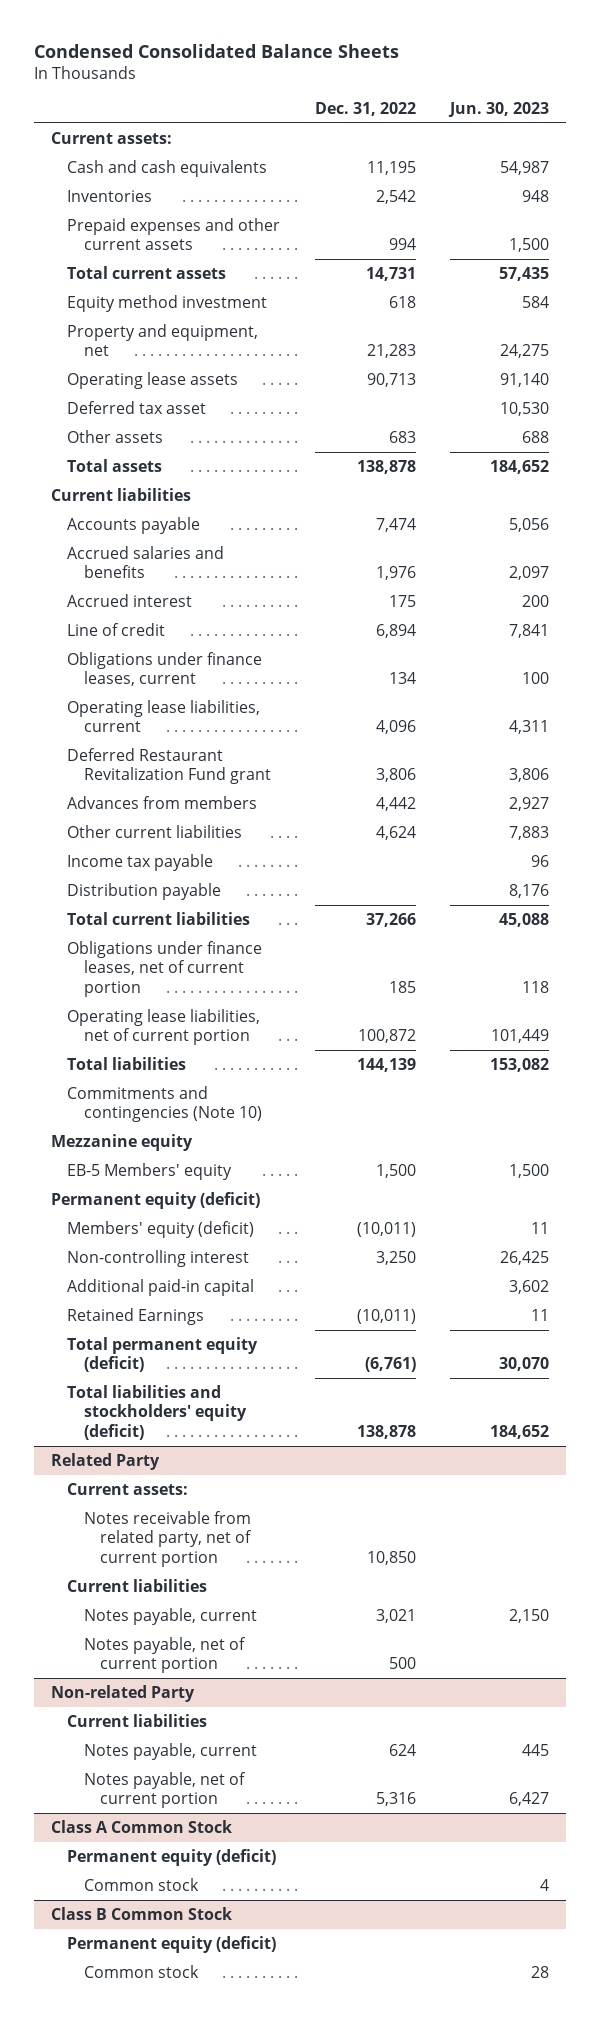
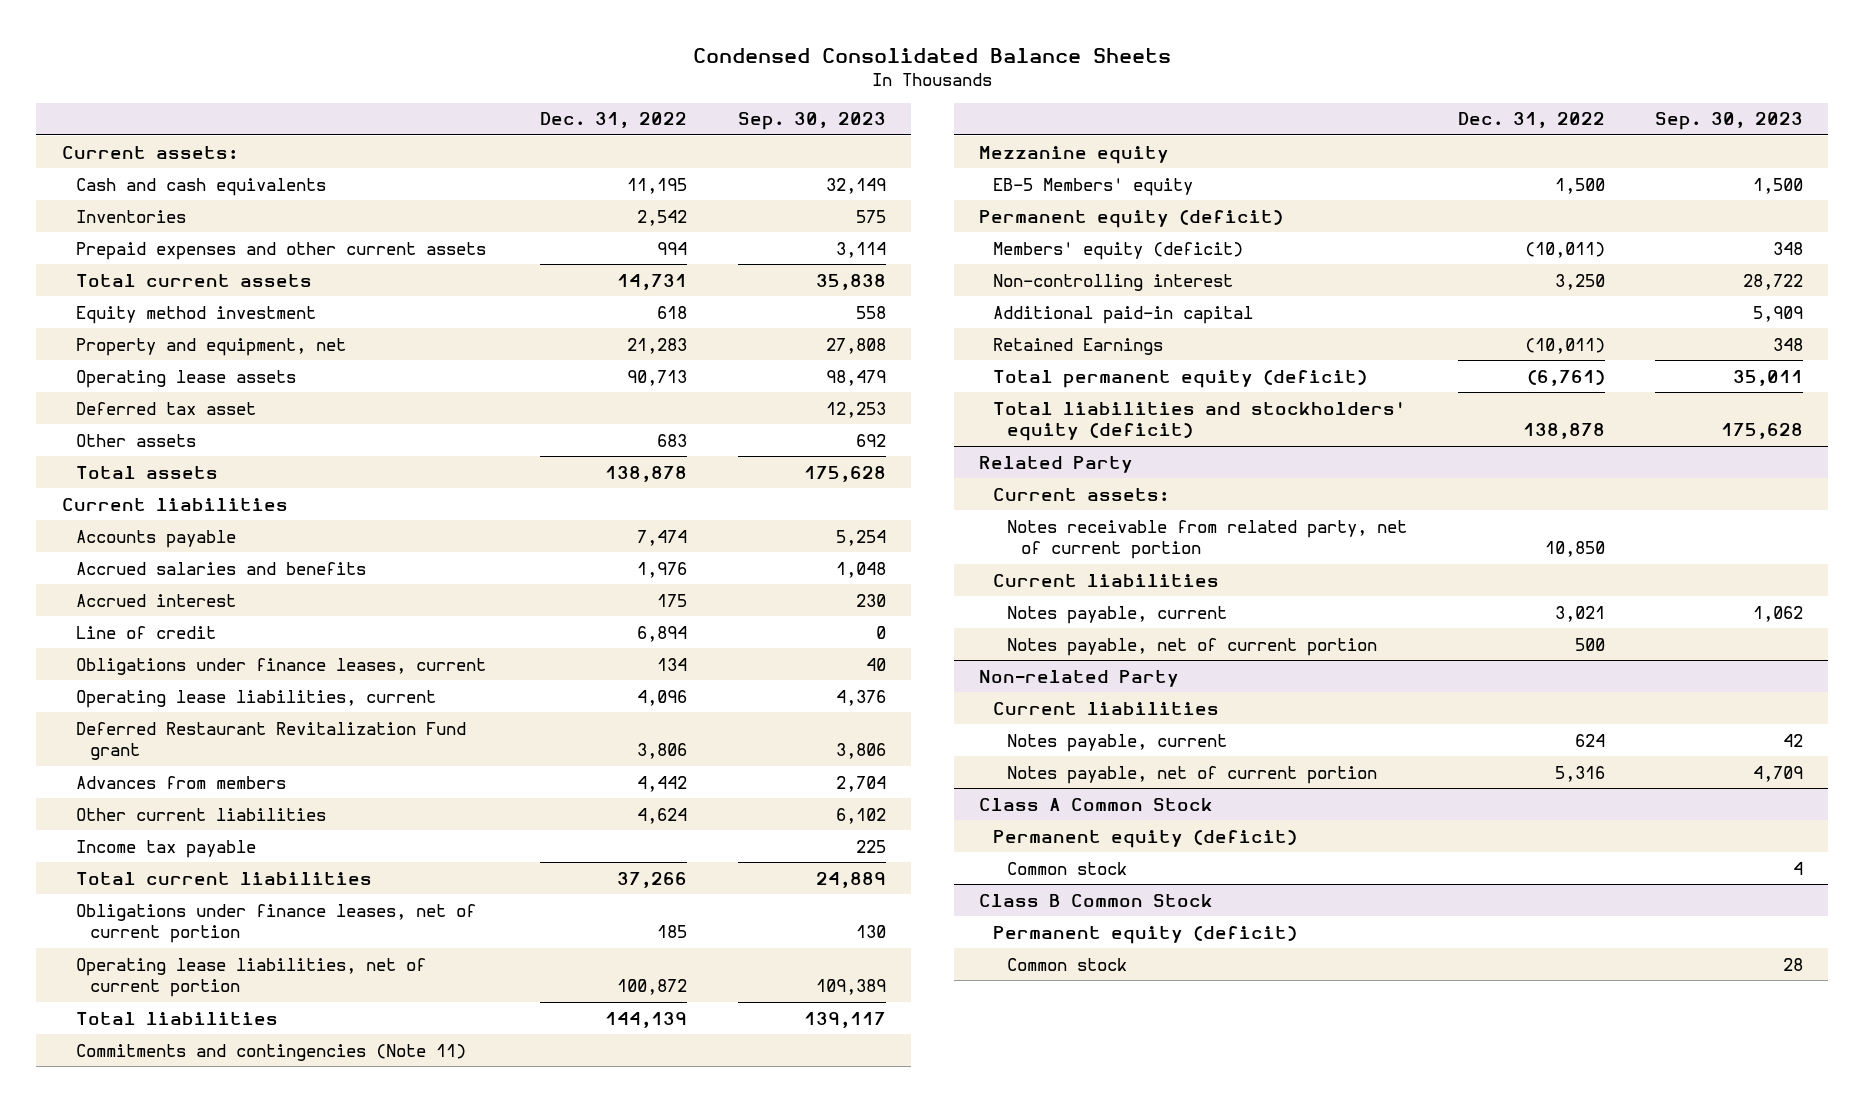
[448,101,550,117] Jun. 30, 2023 -> none
none -> [738,112,887,131] Sep. 30, 2023
[67,882,222,900] Distribution payable -> none
[67,1085,262,1123] Commitments and contingencies (Note 10) -> [75,1043,466,1061] Commitments and contingencies (Note 11)

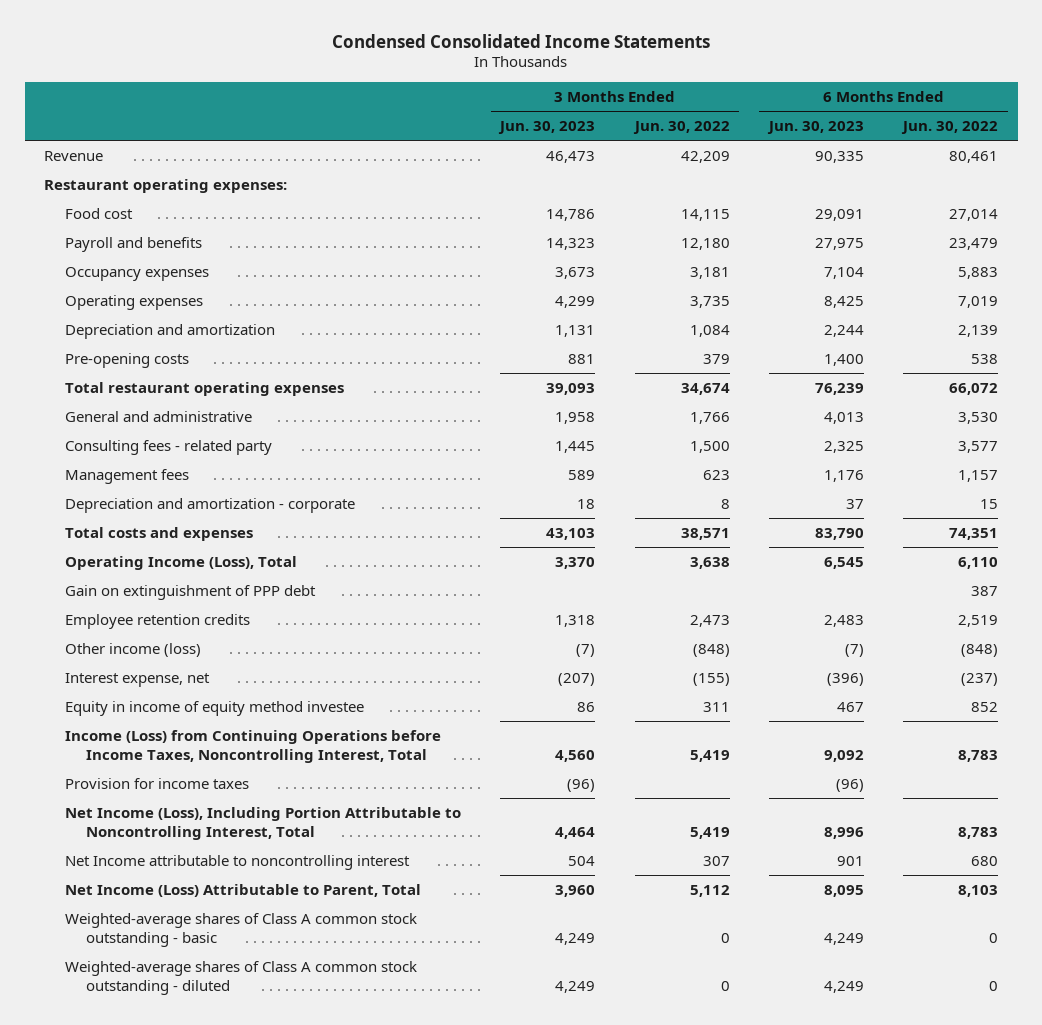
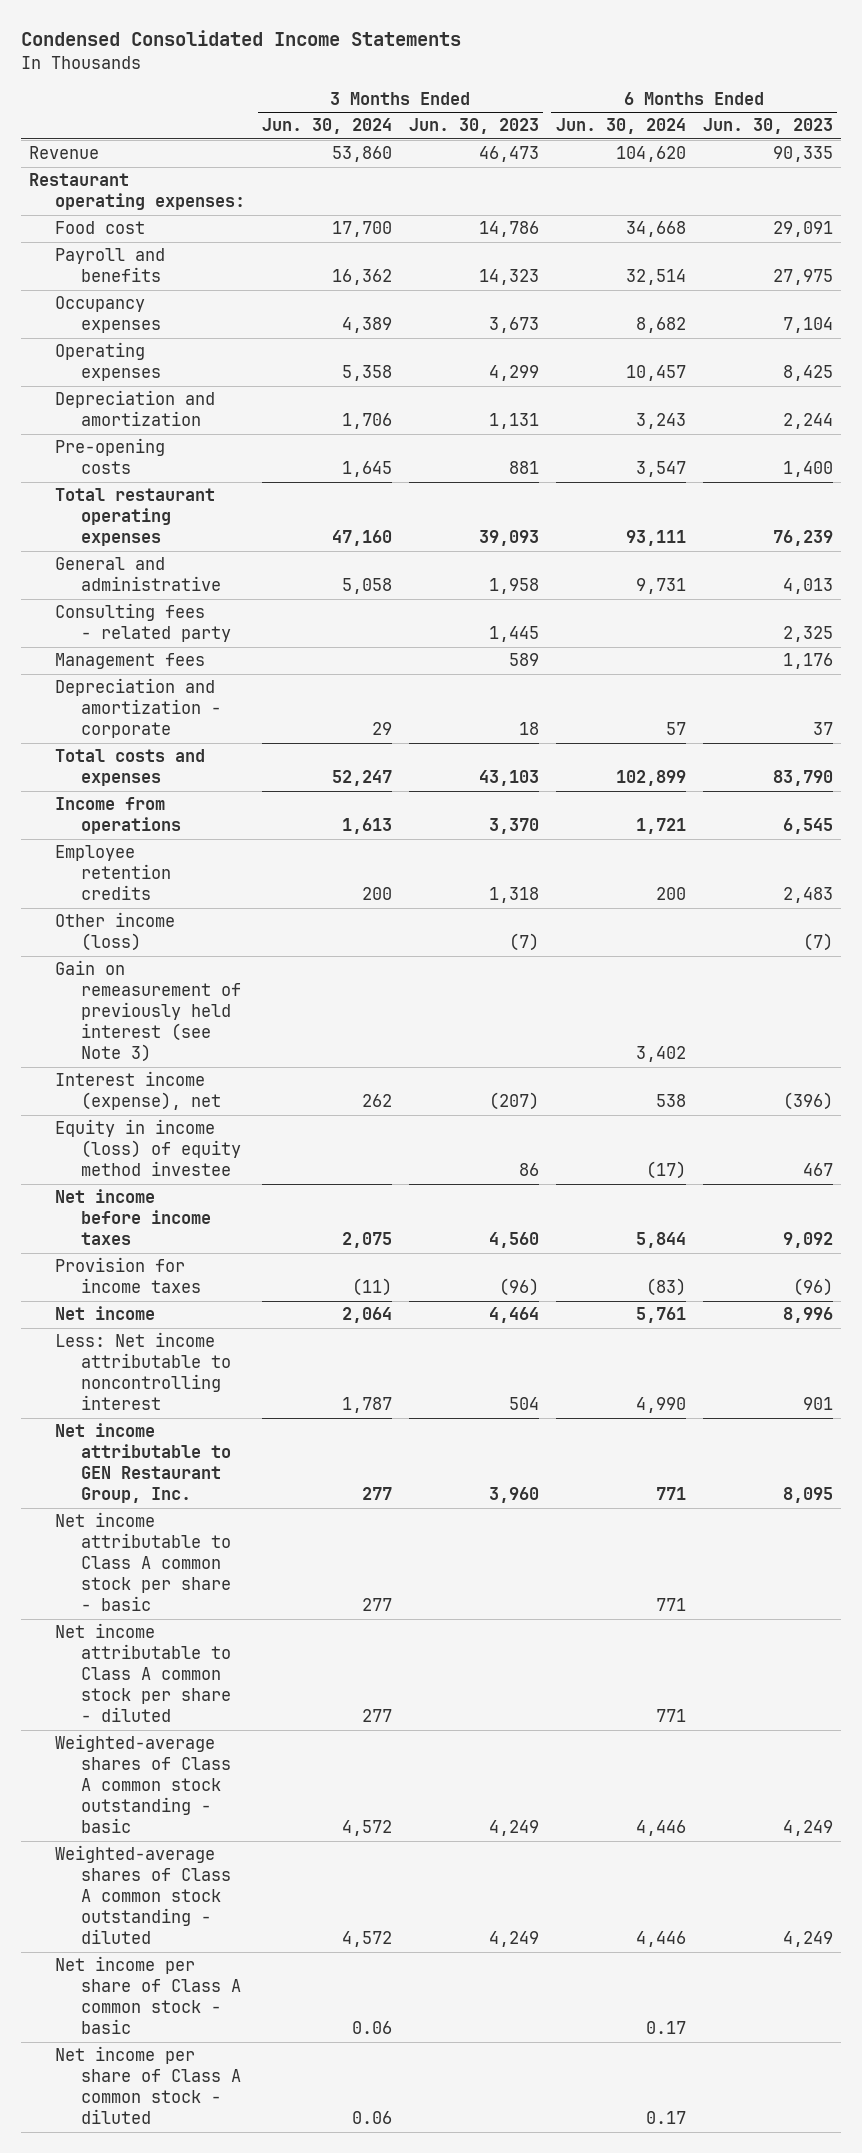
[632,121,730,135] Jun. 30, 2022 -> none
[901,121,999,135] Jun. 30, 2022 -> none
none -> [262,118,393,135] Jun. 30, 2024
none -> [555,118,686,135] Jun. 30, 2024
[65,584,317,600] Gain on extinguishment of PPP debt -> none
[65,555,298,570] Operating Income (Loss), Total -> [55,797,182,835] Income from operations
none -> [55,960,242,1063] Gain on remeasurement of previously held interest (see Note 3)
[65,672,211,687] Interest expense, net -> [55,1071,222,1111] Interest income (expense), net
[65,700,365,716] Equity in income of equity method investee -> [55,1119,242,1177] Equity in income (loss) of equity method investee
[65,729,442,763] Income (Loss) from Continuing Operations before Income Taxes, Noncontrolling Interest, Total -> [55,1189,212,1246] Net income before income taxes
[65,806,462,840] Net Income (Loss), Including Portion Attributable to Noncontrolling Interest, Total -> [55,1306,156,1321] Net income
[65,854,411,870] Net Income attributable to noncontrolling interest -> [55,1332,232,1411] Less: Net income attributable to noncontrolling interest
[65,883,422,897] Net Income (Loss) Attributable to Parent, Total -> [55,1423,232,1504] Net income attributable to GEN Restaurant Group, Inc.
none -> [55,1512,232,1612] Net income attributable to Class A common stock per share - basic
none -> [55,1623,232,1723] Net income attributable to Class A common stock per share - diluted
none -> [55,1956,242,2035] Net income per share of Class A common stock - basic
none -> [55,2046,242,2125] Net income per share of Class A common stock - diluted

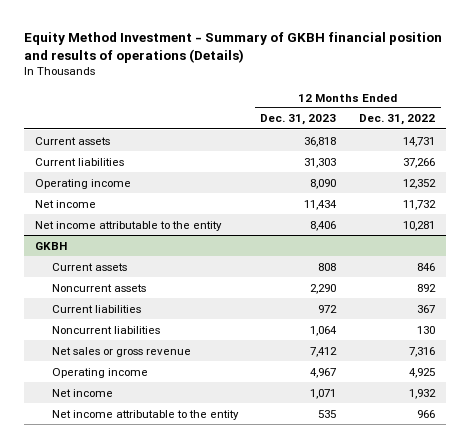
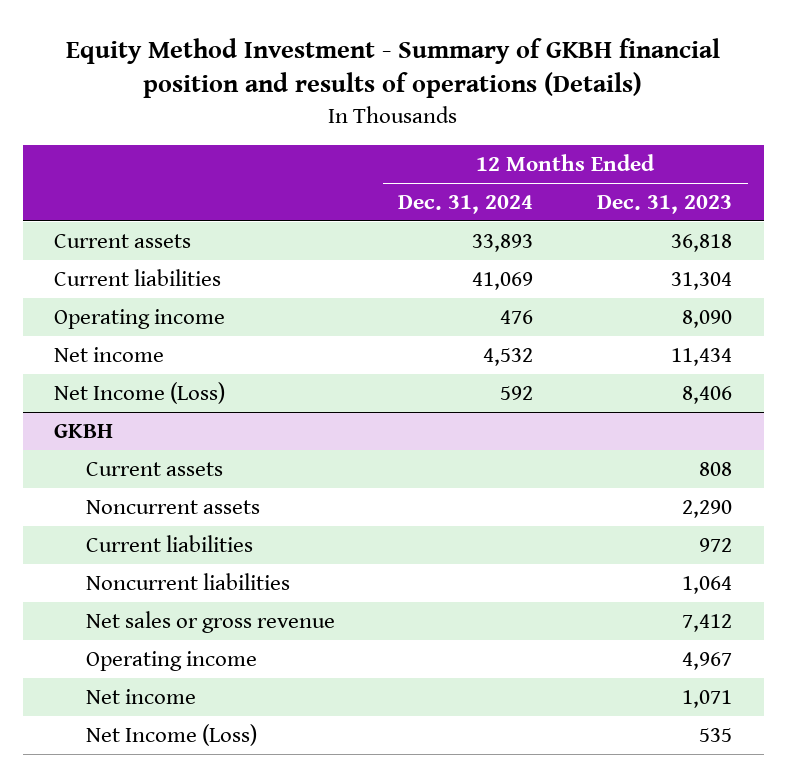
[358,114,435,126] Dec. 31, 2022 -> none
none -> [398,194,534,214] Dec. 31, 2024
[304,157,337,168] 31,303 -> [671,271,733,290] 31,304
[35,220,223,231] Net income attributable to the entity -> [54,381,226,404] Net Income (Loss)
[51,409,239,420] Net income attributable to the entity -> [85,723,257,746] Net Income (Loss)

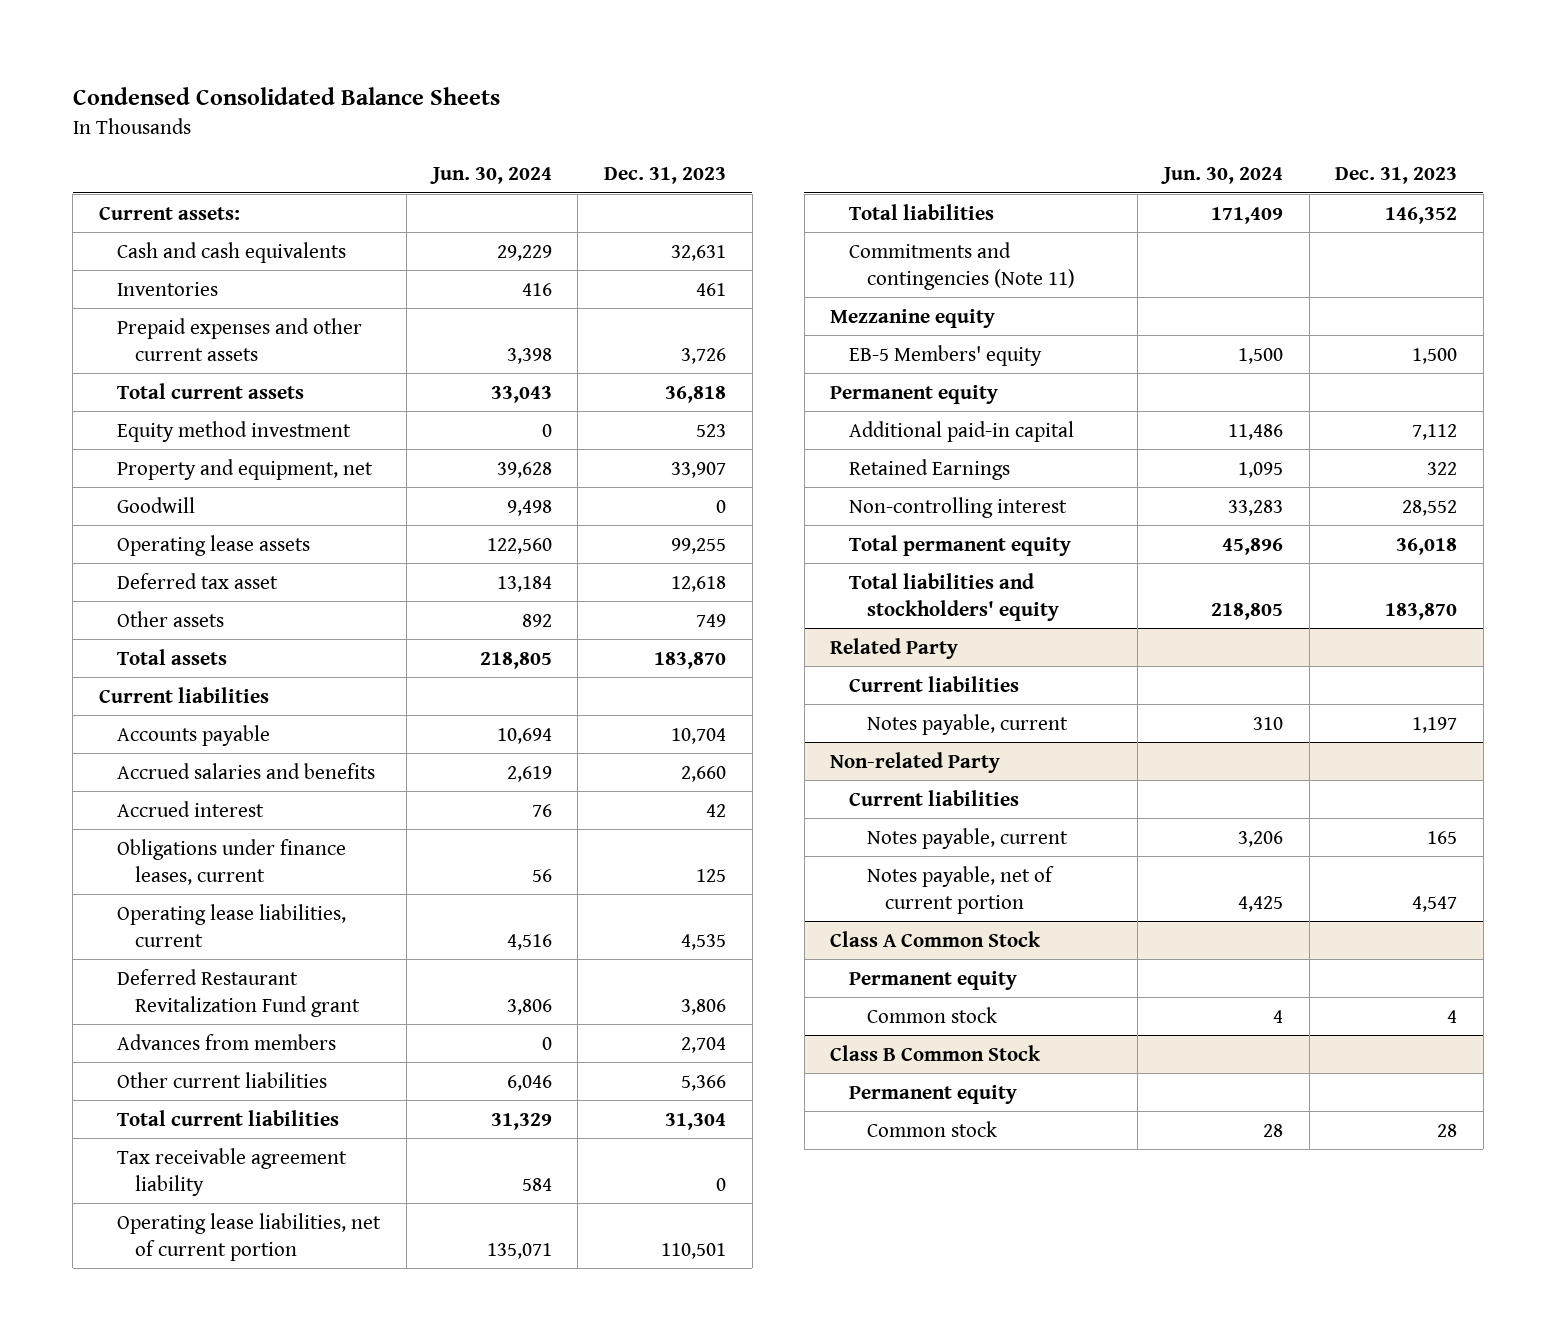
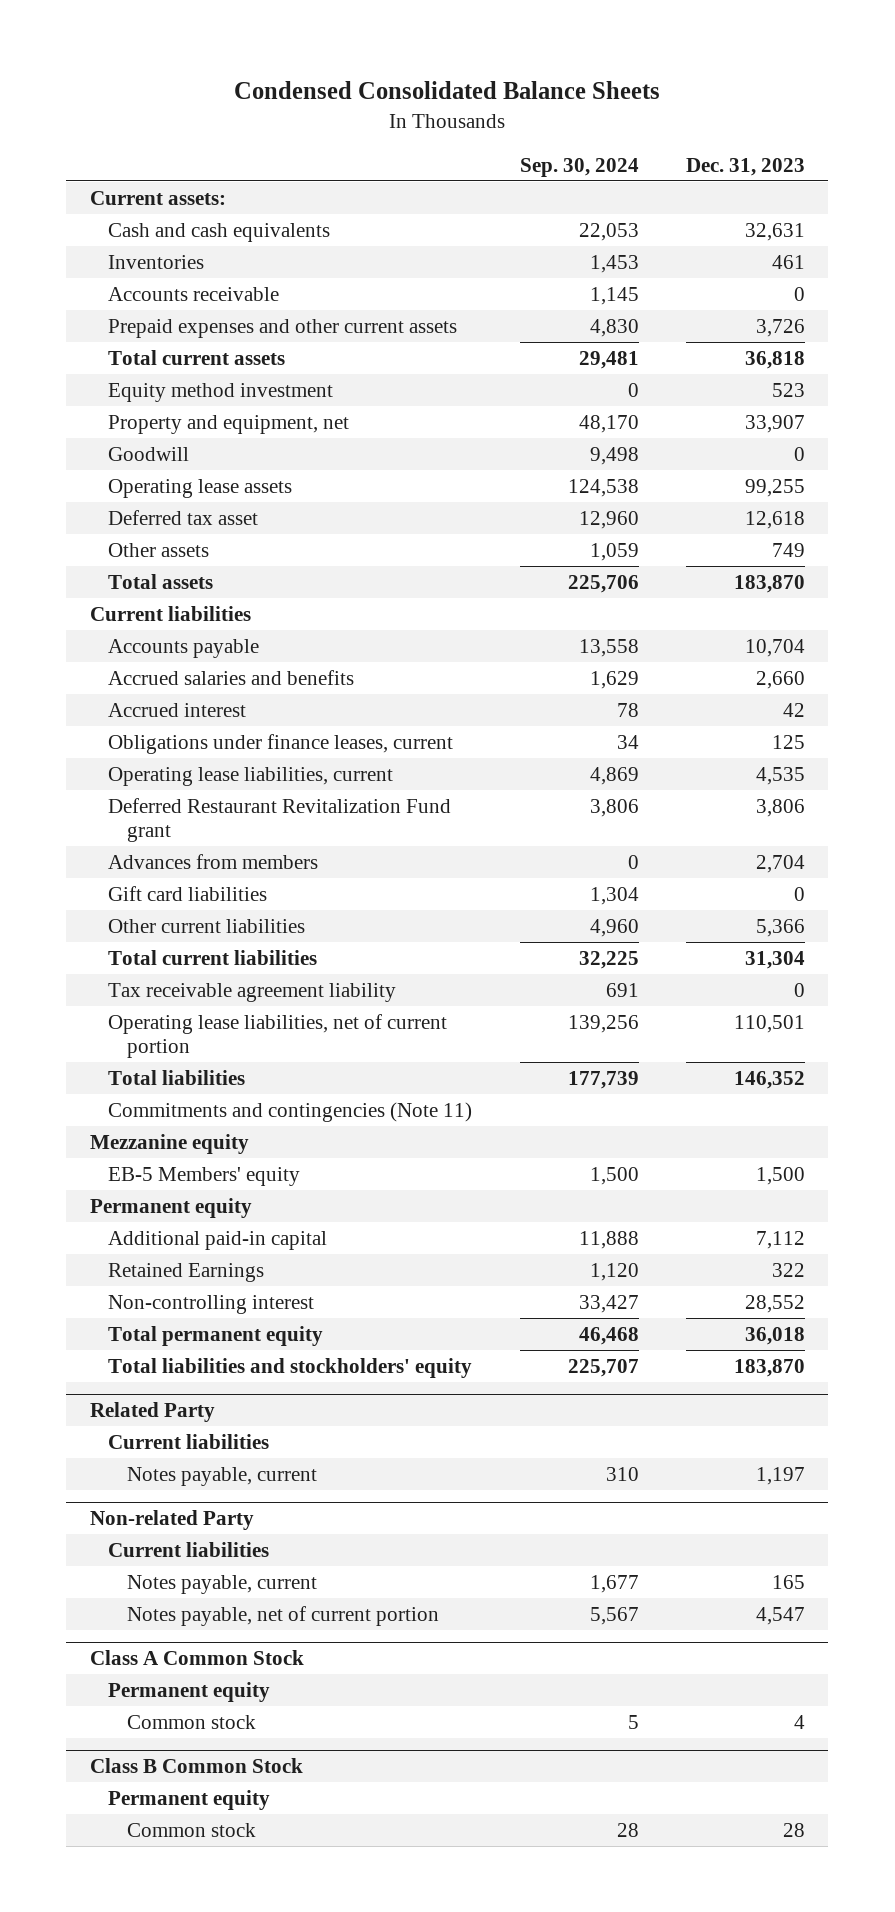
[429,167,552,185] Jun. 30, 2024 -> none
none -> [519,157,639,177] Sep. 30, 2024
none -> [108,286,280,301] Accounts receivable
none -> [108,885,268,901] Gift card liabilities

